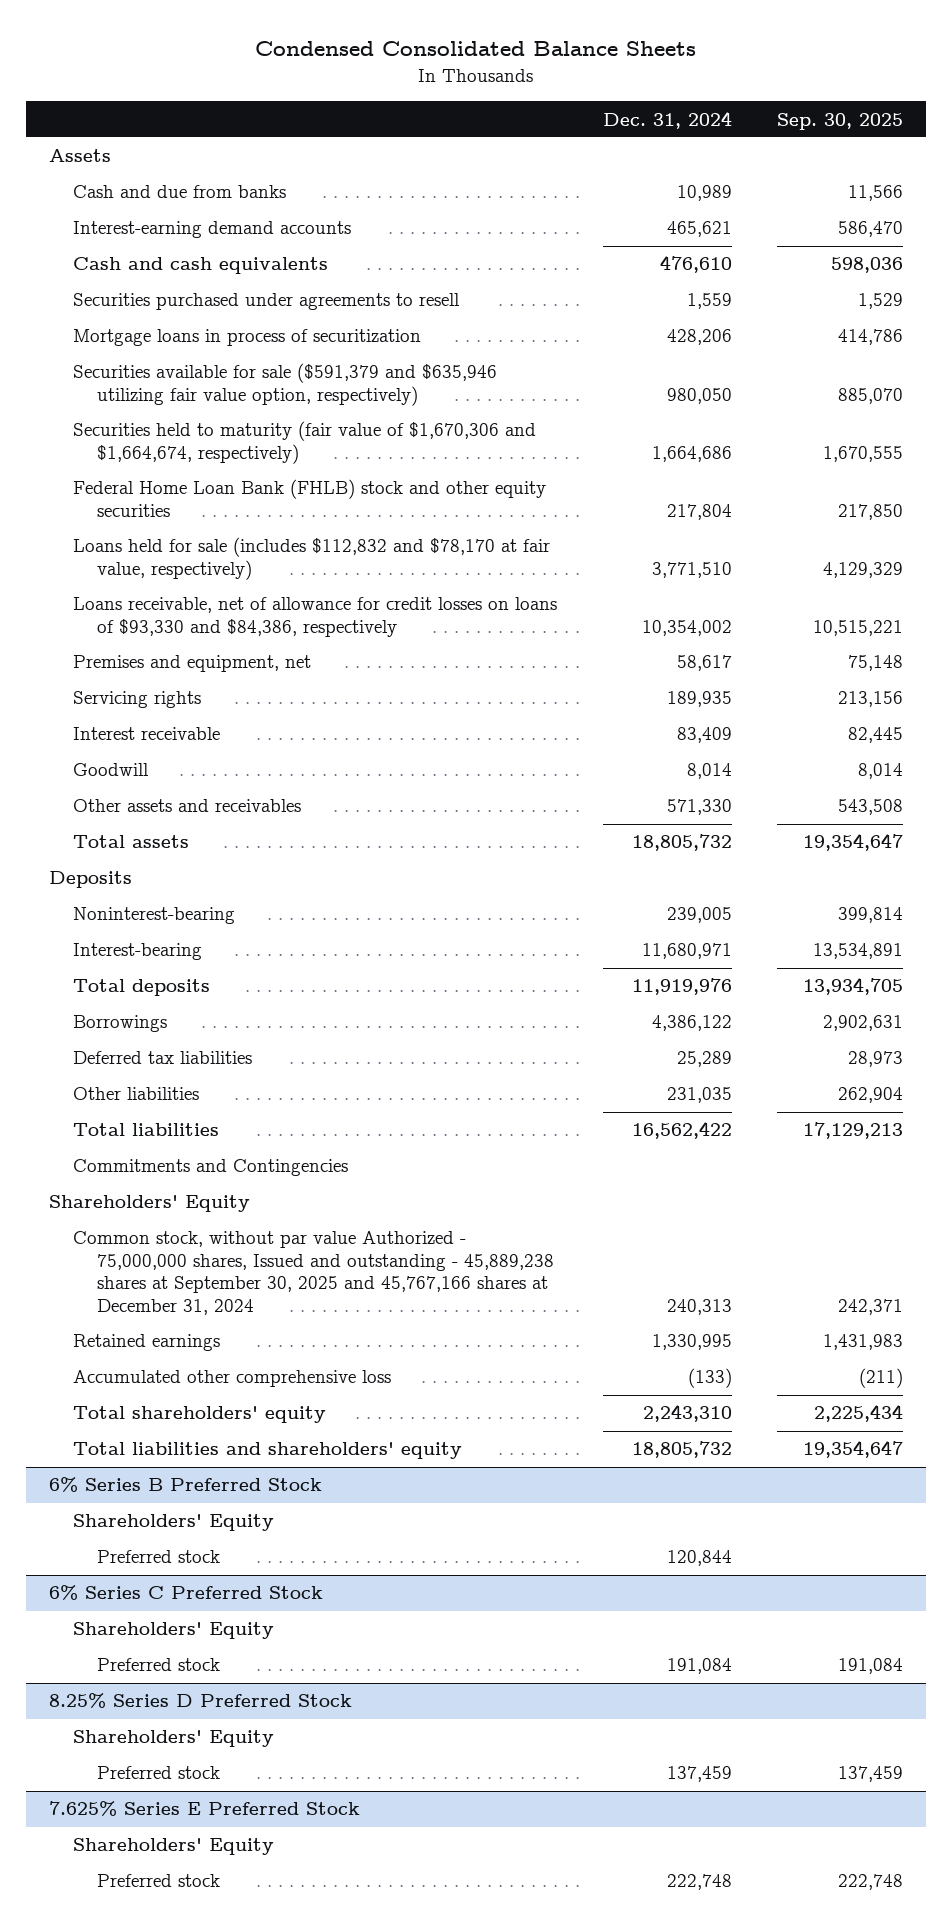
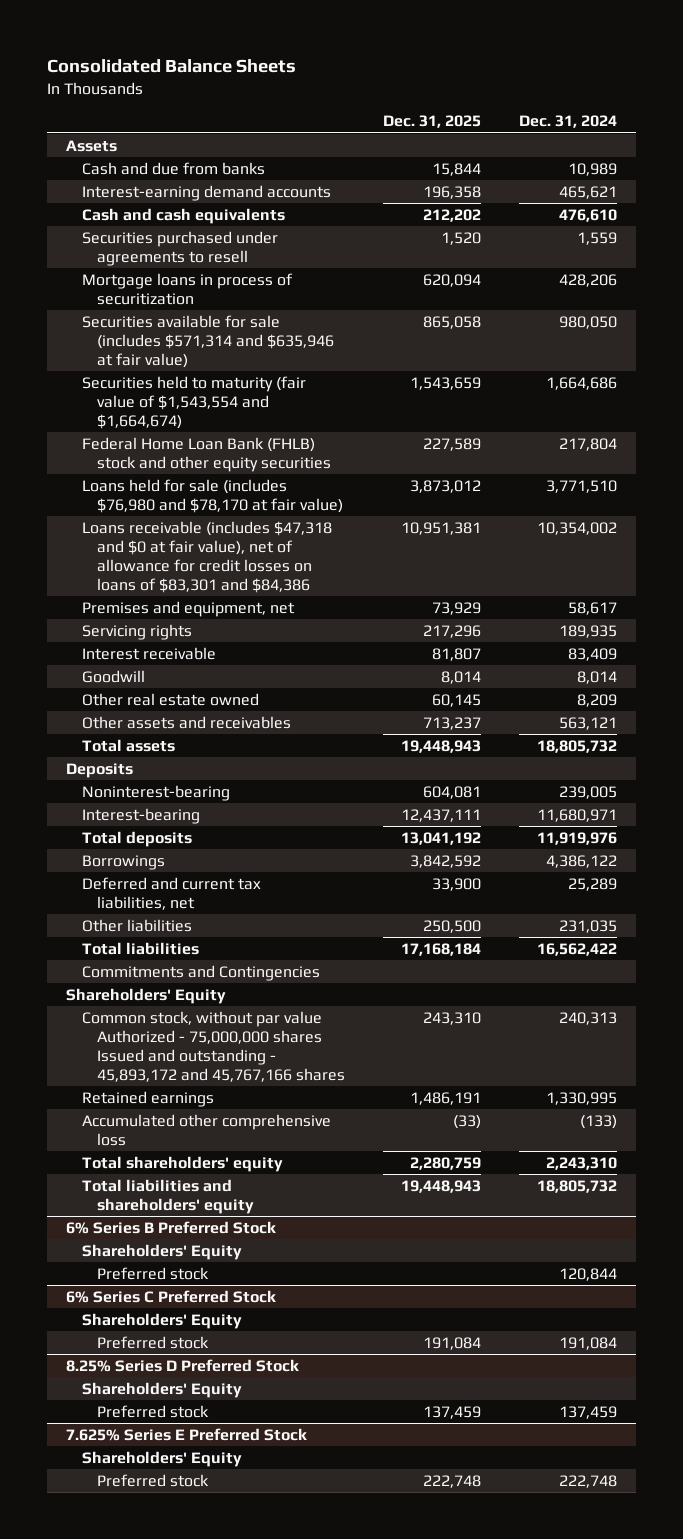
[255,40,697,56] Condensed Consolidated Balance Sheets -> [47,59,297,74] Consolidated Balance Sheets
[777,112,904,130] Sep. 30, 2025 -> none
none -> [383,115,482,129] Dec. 31, 2025
[72,363,497,406] Securities available for sale ($591,379 and $635,946 utilizing fair value option, respectively) -> [81,314,335,368] Securities available for sale (includes $571,314 and $635,946 at fair value)
[72,421,536,464] Securities held to maturity (fair value of $1,670,306 and $1,664,674, respectively) -> [81,375,306,429] Securities held to maturity (fair value of $1,543,554 and $1,664,674)
[72,537,550,580] Loans held for sale (includes $112,832 and $78,170 at fair value, respectively) -> [81,478,344,513] Loans held for sale (includes $76,980 and $78,170 at fair value)
[72,597,557,637] Loans receivable, net of allowance for credit losses on loans of $93,330 and $84,386, respectively -> [81,520,332,593] Loans receivable (includes $47,318 and $0 at fair value), net of allowance for credit losses on loans of $83,301 and $84,386
none -> [81,692,259,706] Other real estate owned
[666,799,732,816] 571,330 -> [558,716,617,730] 563,121
[72,1051,252,1065] Deferred tax liabilities -> [81,876,261,910] Deferred and current tax liabilities, net
[72,1231,555,1315] Common stock, without par value Authorized - 75,000,000 shares, Issued and outstanding - 45,889,238 shares at September 30, 2025 and 45,767,166 shares at December 31, 2024 -> [81,1010,346,1082] Common stock, without par value Authorized - 75,000,000 shares Issued and outstanding - 45,893,172 and 45,767,166 shares

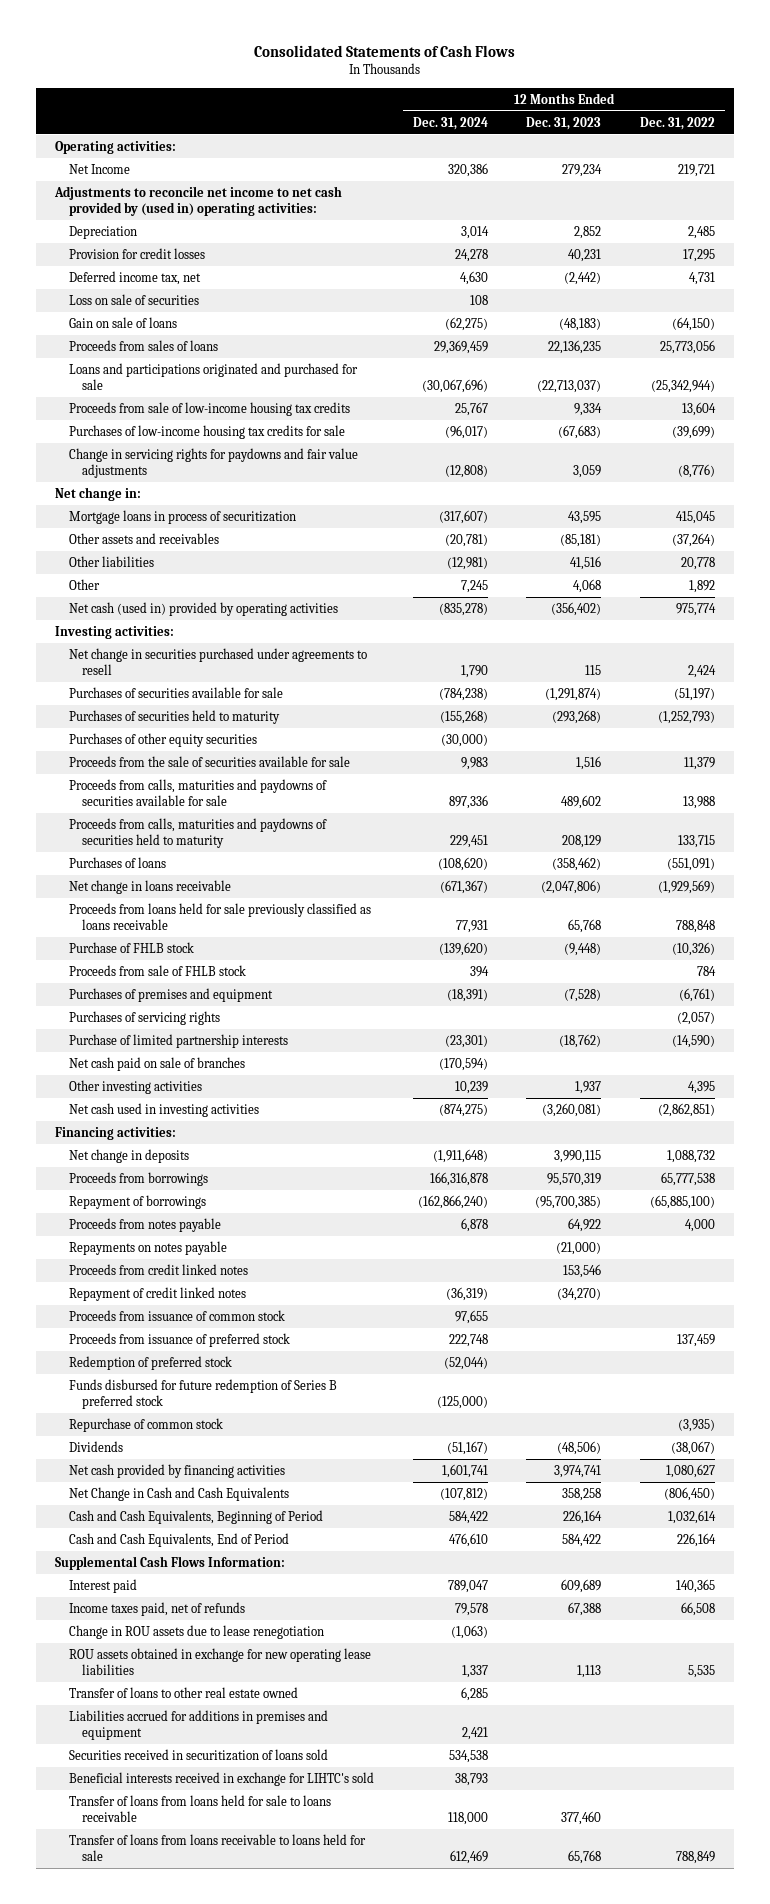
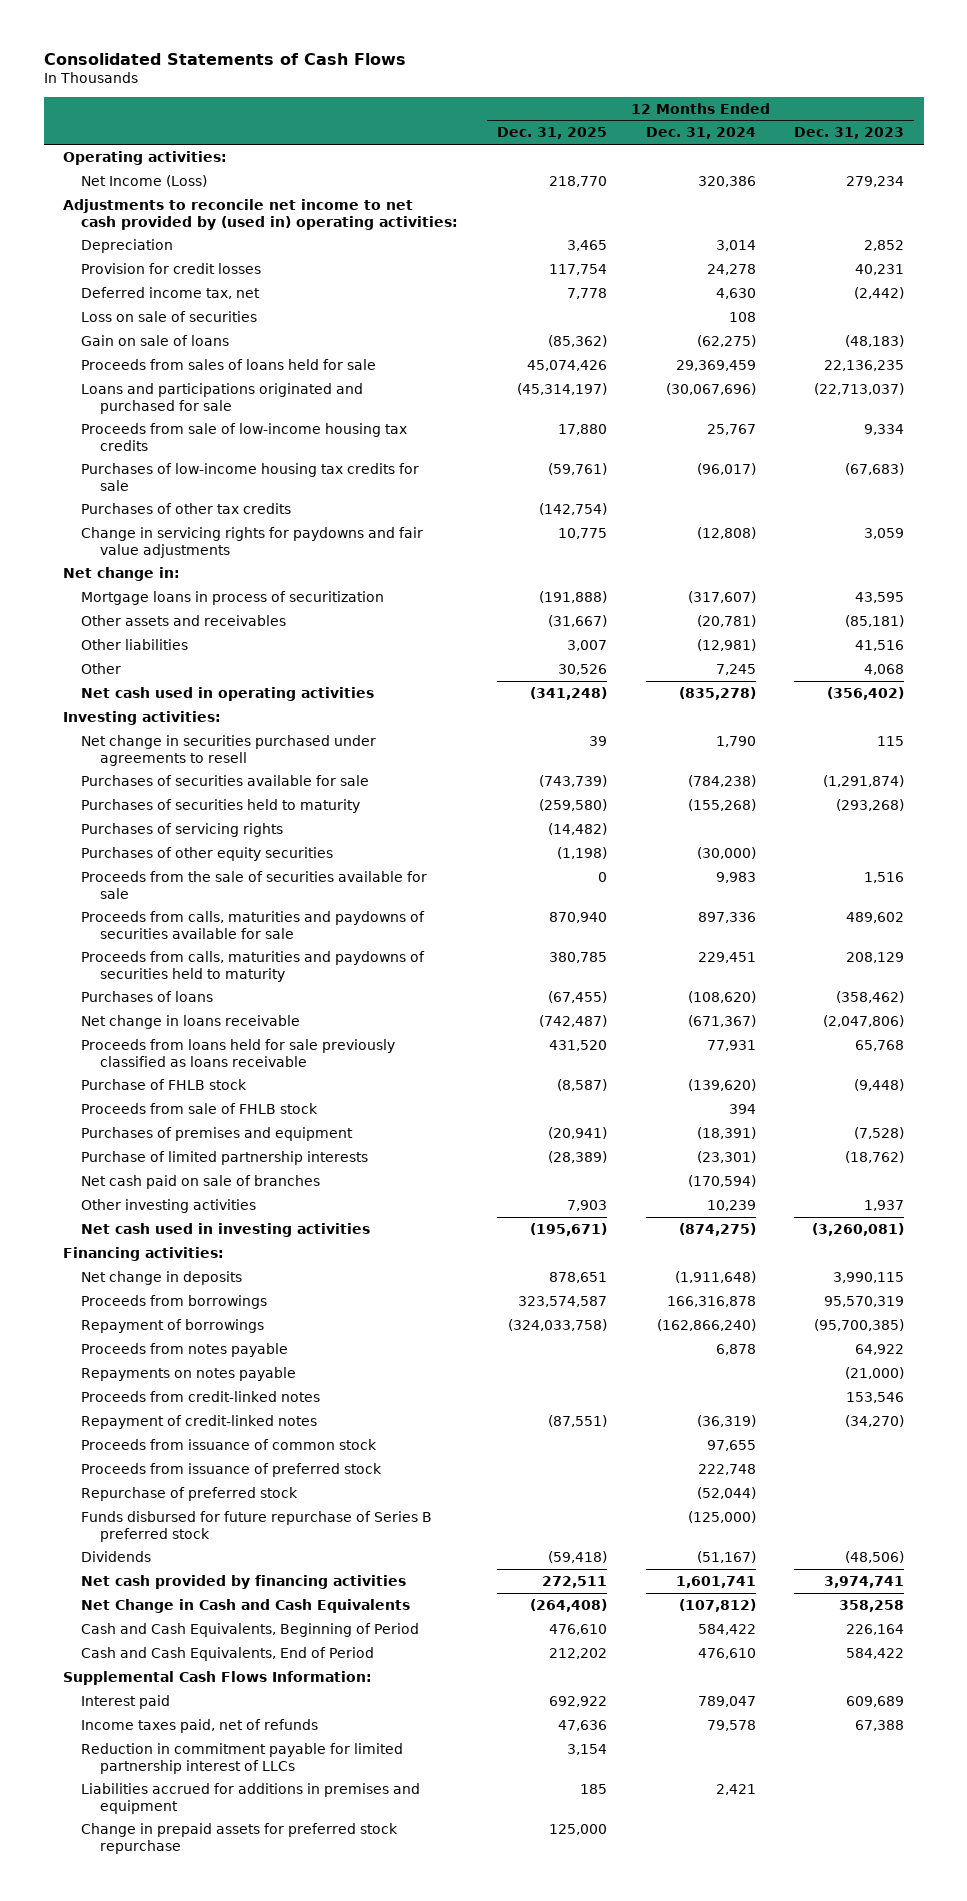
[639,116,715,130] Dec. 31, 2022 -> none
none -> [496,127,607,140] Dec. 31, 2025
[68,163,130,174] Net Income -> [81,174,208,187] Net Income (Loss)
[68,339,218,351] Proceeds from sales of loans -> [81,358,377,370] Proceeds from sales of loans held for sale
none -> [81,502,292,514] Purchases of other tax credits
[68,601,338,616] Net cash (used in) provided by operating activities -> [81,686,375,701] Net cash used in operating activities
[68,1010,220,1025] Purchases of servicing rights -> [81,822,284,837] Purchases of servicing rights
[68,1263,248,1275] Proceeds from credit linked notes -> [81,1390,321,1402] Proceeds from credit-linked notes
[68,1286,246,1301] Repayment of credit linked notes -> [81,1414,318,1429] Repayment of credit-linked notes
[68,1417,223,1432] Repurchase of common stock -> none
[68,1355,232,1370] Redemption of preferred stock -> [81,1486,299,1501] Repurchase of preferred stock
[68,1378,337,1409] Funds disbursed for future redemption of Series B preferred stock -> [81,1510,433,1542] Funds disbursed for future repurchase of Series B preferred stock
[68,1624,324,1639] Change in ROU assets due to lease renegotiation -> none
[68,1647,371,1675] ROU assets obtained in exchange for new operating lease liabilities -> none
[68,1686,298,1698] Transfer of loans to other real estate owned -> none
none -> [81,1742,404,1774] Reduction in commitment payable for limited partnership interest of LLCs
[68,1748,328,1761] Securities received in securitization of loans sold -> none
[68,1771,374,1786] Beneficial interests received in exchange for LIHTC's sold -> none
[68,1794,331,1822] Transfer of loans from loans held for sale to loans receivable -> none
[68,1833,366,1861] Transfer of loans from loans receivable to loans held for sale -> none
none -> [81,1822,399,1854] Change in prepaid assets for preferred stock repurchase

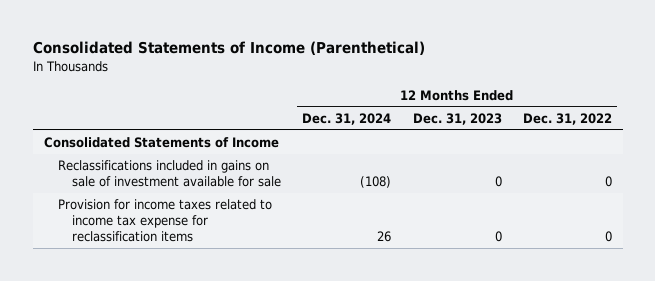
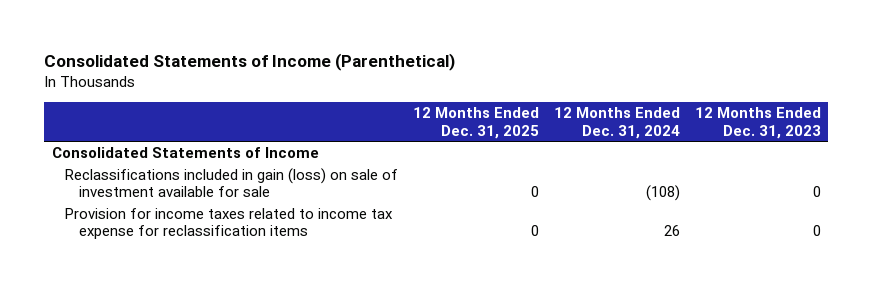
[522,112,612,125] Dec. 31, 2022 -> none
none -> [413,107,540,139] 12 Months Ended Dec. 31, 2025
[57,160,282,188] Reclassifications included in gains on sale of investment available for sale -> [65,168,399,198] Reclassifications included in gain (loss) on sale of investment available for sale

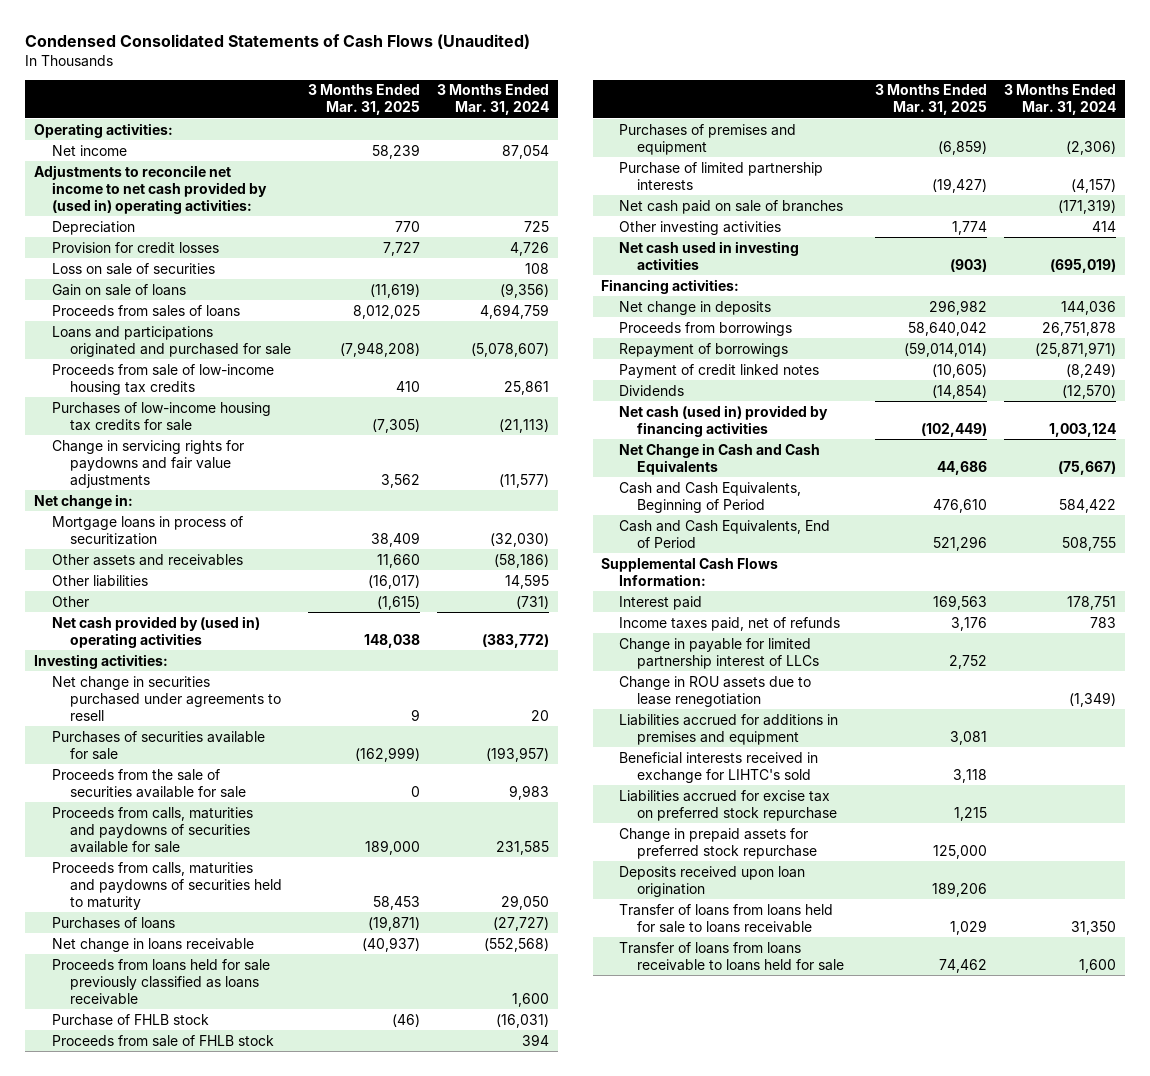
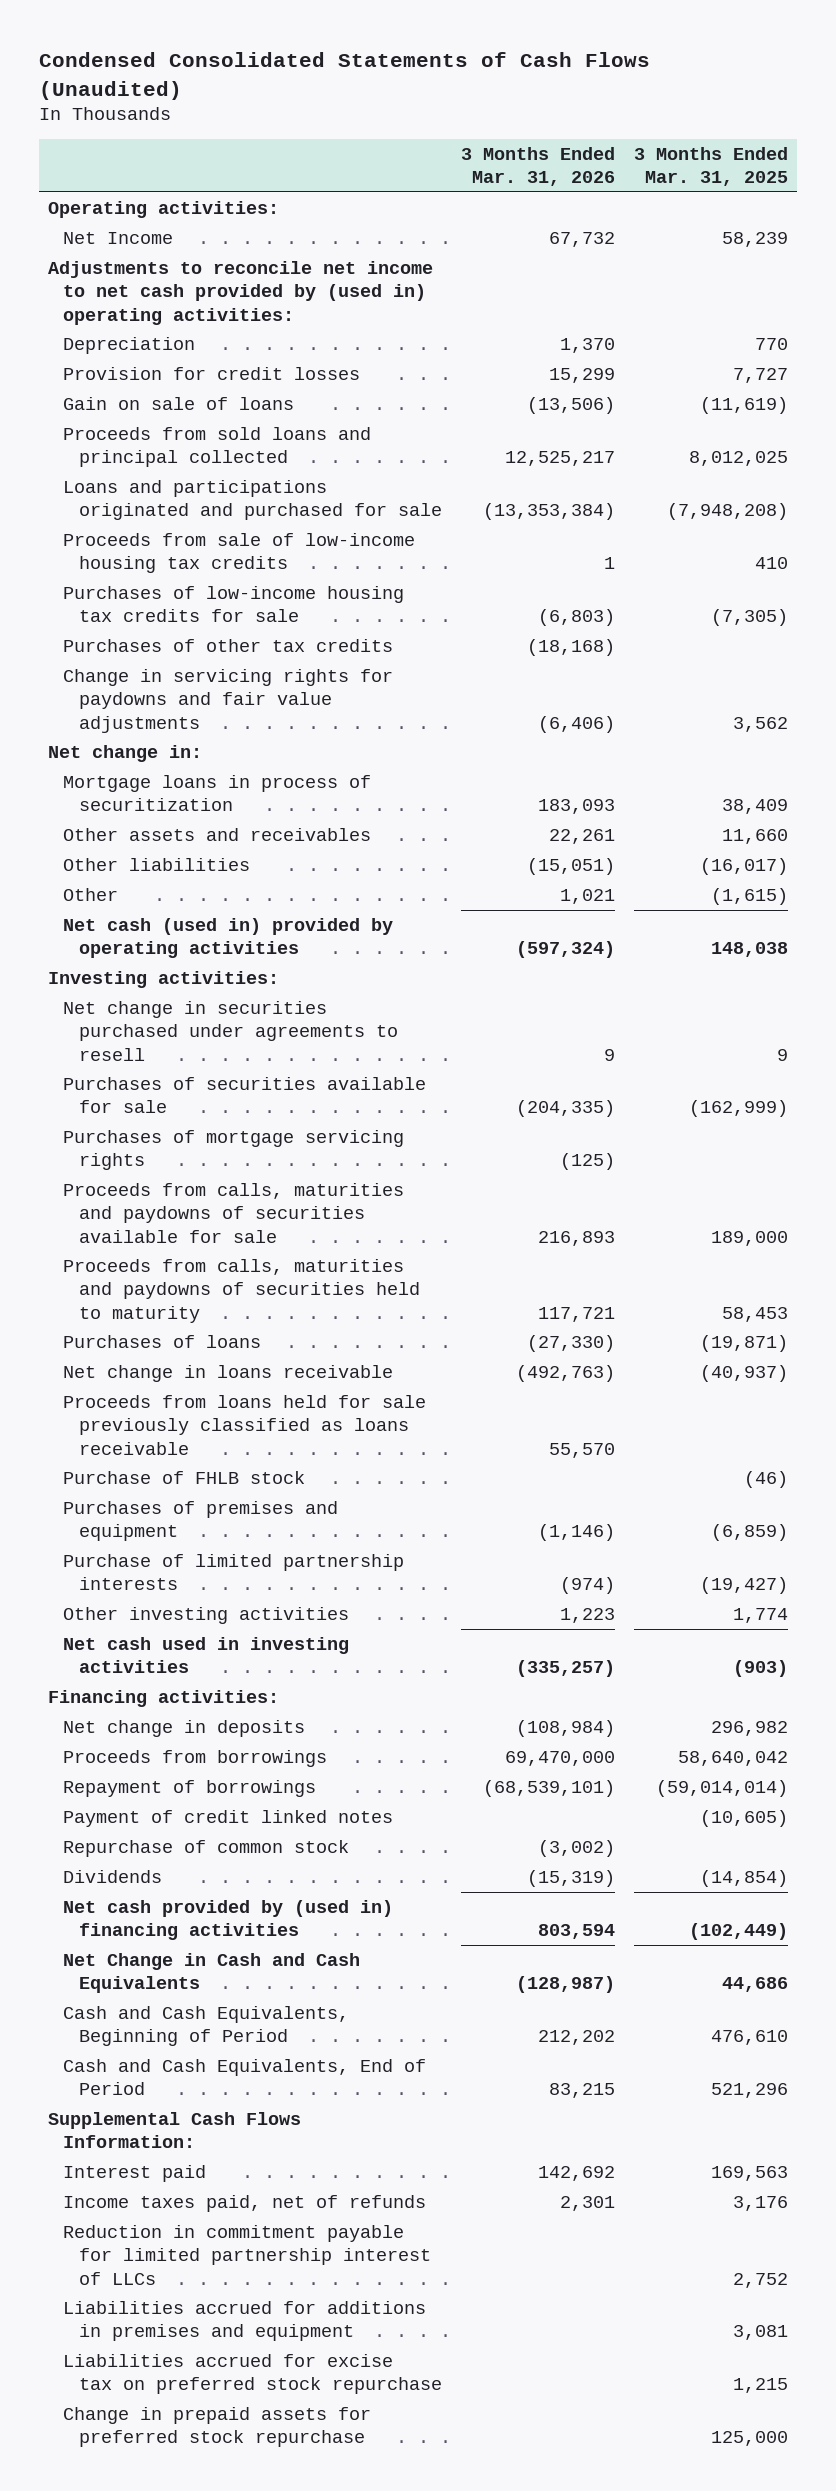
[437,84,550,116] 3 Months Ended Mar. 31, 2024 -> none
none -> [460,146,615,186] 3 Months Ended Mar. 31, 2026
[51,144,127,156] Net income -> [63,231,174,244] Net Income
[51,262,215,275] Loss on sale of securities -> none
[51,304,240,317] Proceeds from sales of loans -> [63,426,372,468] Proceeds from sold loans and principal collected
none -> [63,638,394,652] Purchases of other tax credits
[51,615,260,648] Net cash provided by (used in) operating activities -> [63,917,394,959] Net cash (used in) provided by operating activities
[51,768,246,798] Proceeds from the sale of securities available for sale -> none
none -> [63,1129,405,1171] Purchases of mortgage servicing rights
[51,1034,274,1047] Proceeds from sale of FHLB stock -> none
[619,199,844,214] Net cash paid on sale of branches -> none
none -> [63,1839,350,1857] Repurchase of common stock
[619,404,829,437] Net cash (used in) provided by financing activities -> [63,1899,394,1941] Net cash provided by (used in) financing activities
[619,675,812,707] Change in ROU assets due to lease renegotiation -> none
[619,637,820,669] Change in payable for limited partnership interest of LLCs -> [63,2224,431,2285] Reduction in commitment payable for limited partnership interest of LLCs
[619,751,819,783] Beneficial interests received in exchange for LIHTC's sold -> none
[619,865,806,897] Deposits received upon loan origination -> none
[619,903,834,933] Transfer of loans from loans held for sale to loans receivable -> none
[619,941,845,971] Transfer of loans from loans receivable to loans held for sale -> none

